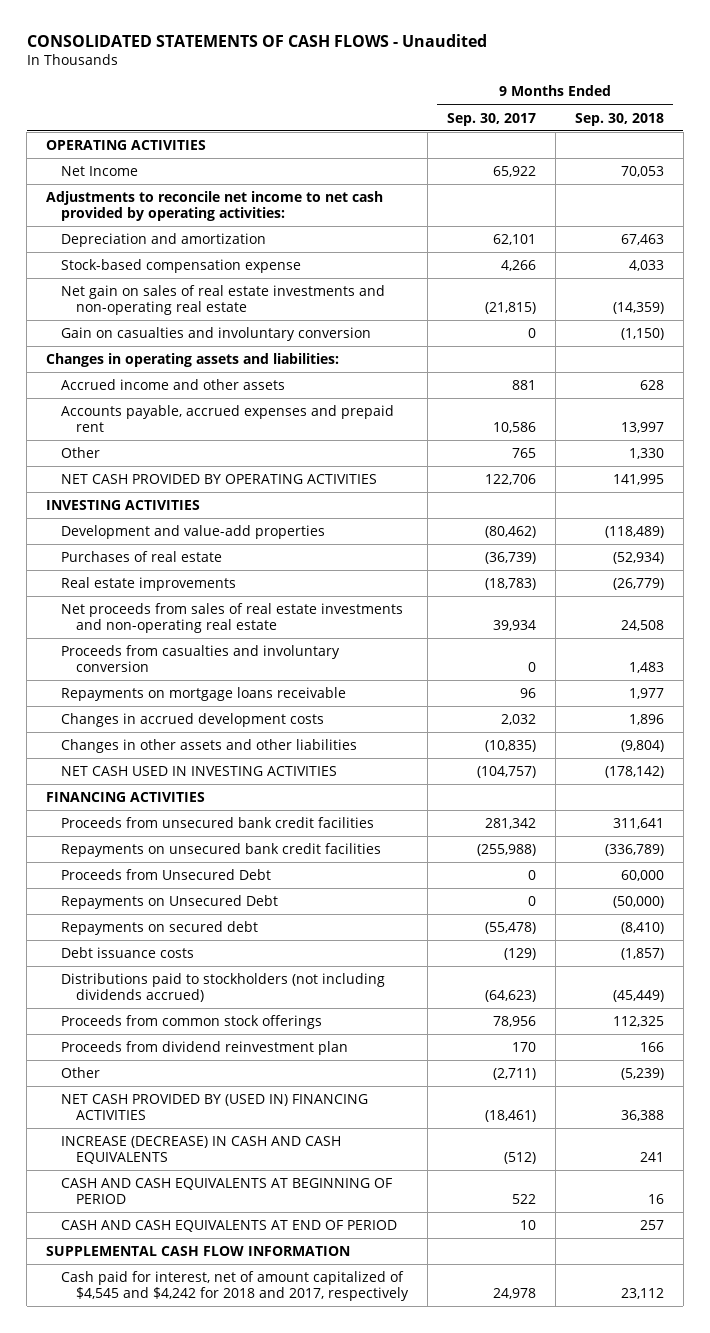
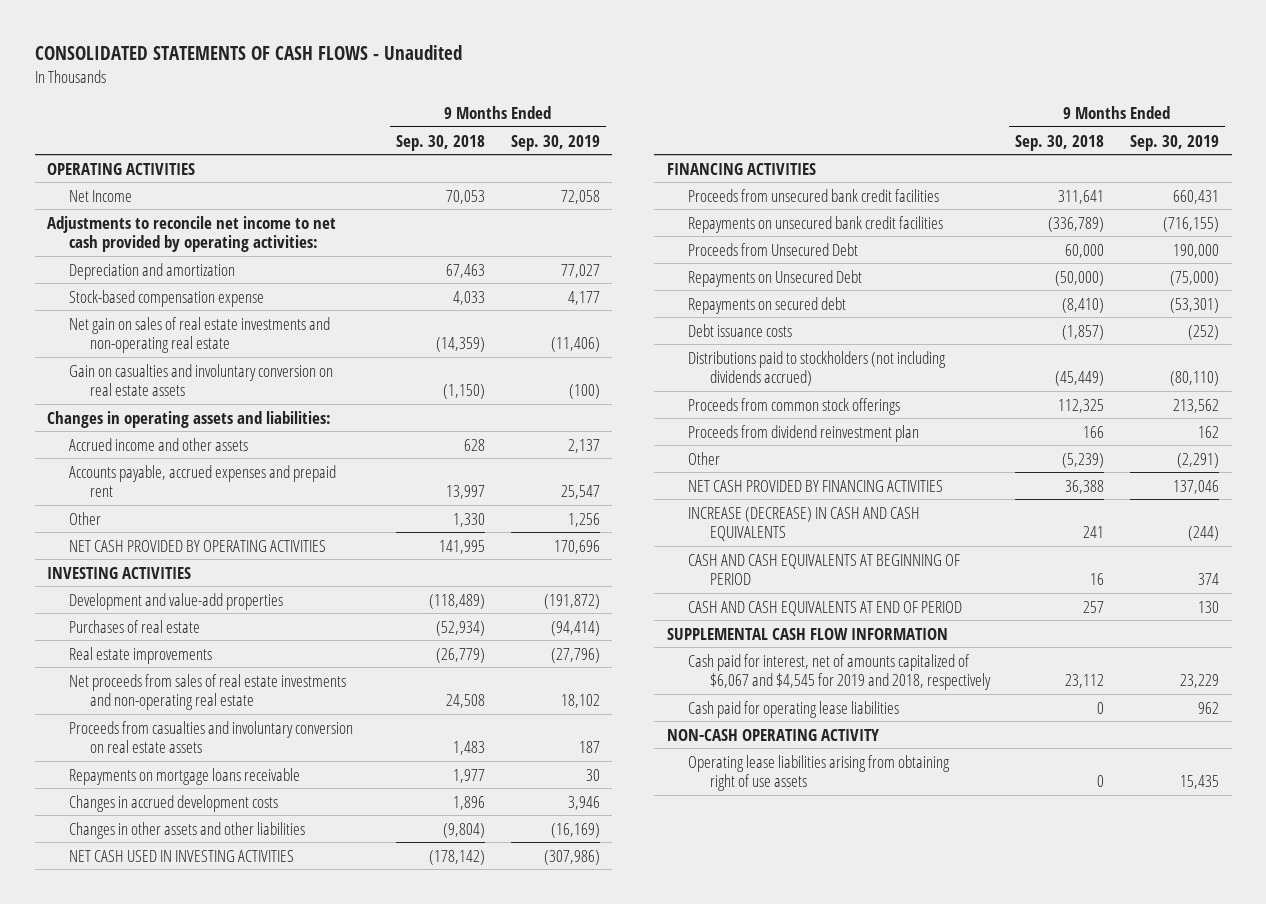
[447,112,537,126] Sep. 30, 2017 -> none
none -> [510,134,600,151] Sep. 30, 2019
[61,326,372,341] Gain on casualties and involuntary conversion -> [68,363,333,397] Gain on casualties and involuntary conversion on real estate assets
[61,644,341,673] Proceeds from casualties and involuntary conversion -> [68,720,353,754] Proceeds from casualties and involuntary conversion on real estate assets
[61,1093,369,1121] NET CASH PROVIDED BY (USED IN) FINANCING ACTIVITIES -> [688,479,944,492] NET CASH PROVIDED BY FINANCING ACTIVITIES
[61,1270,410,1302] Cash paid for interest, net of amount capitalized of $4,545 and $4,242 for 2018 and 2017, respectively -> [688,653,991,691] Cash paid for interest, net of amounts capitalized of $6,067 and $4,545 for 2019 and 2018, respectively
none -> [688,700,900,718] Cash paid for operating lease liabilities
none -> [666,728,879,741] NON-CASH OPERATING ACTIVITY
none -> [688,754,951,792] Operating lease liabilities arising from obtaining right of use assets

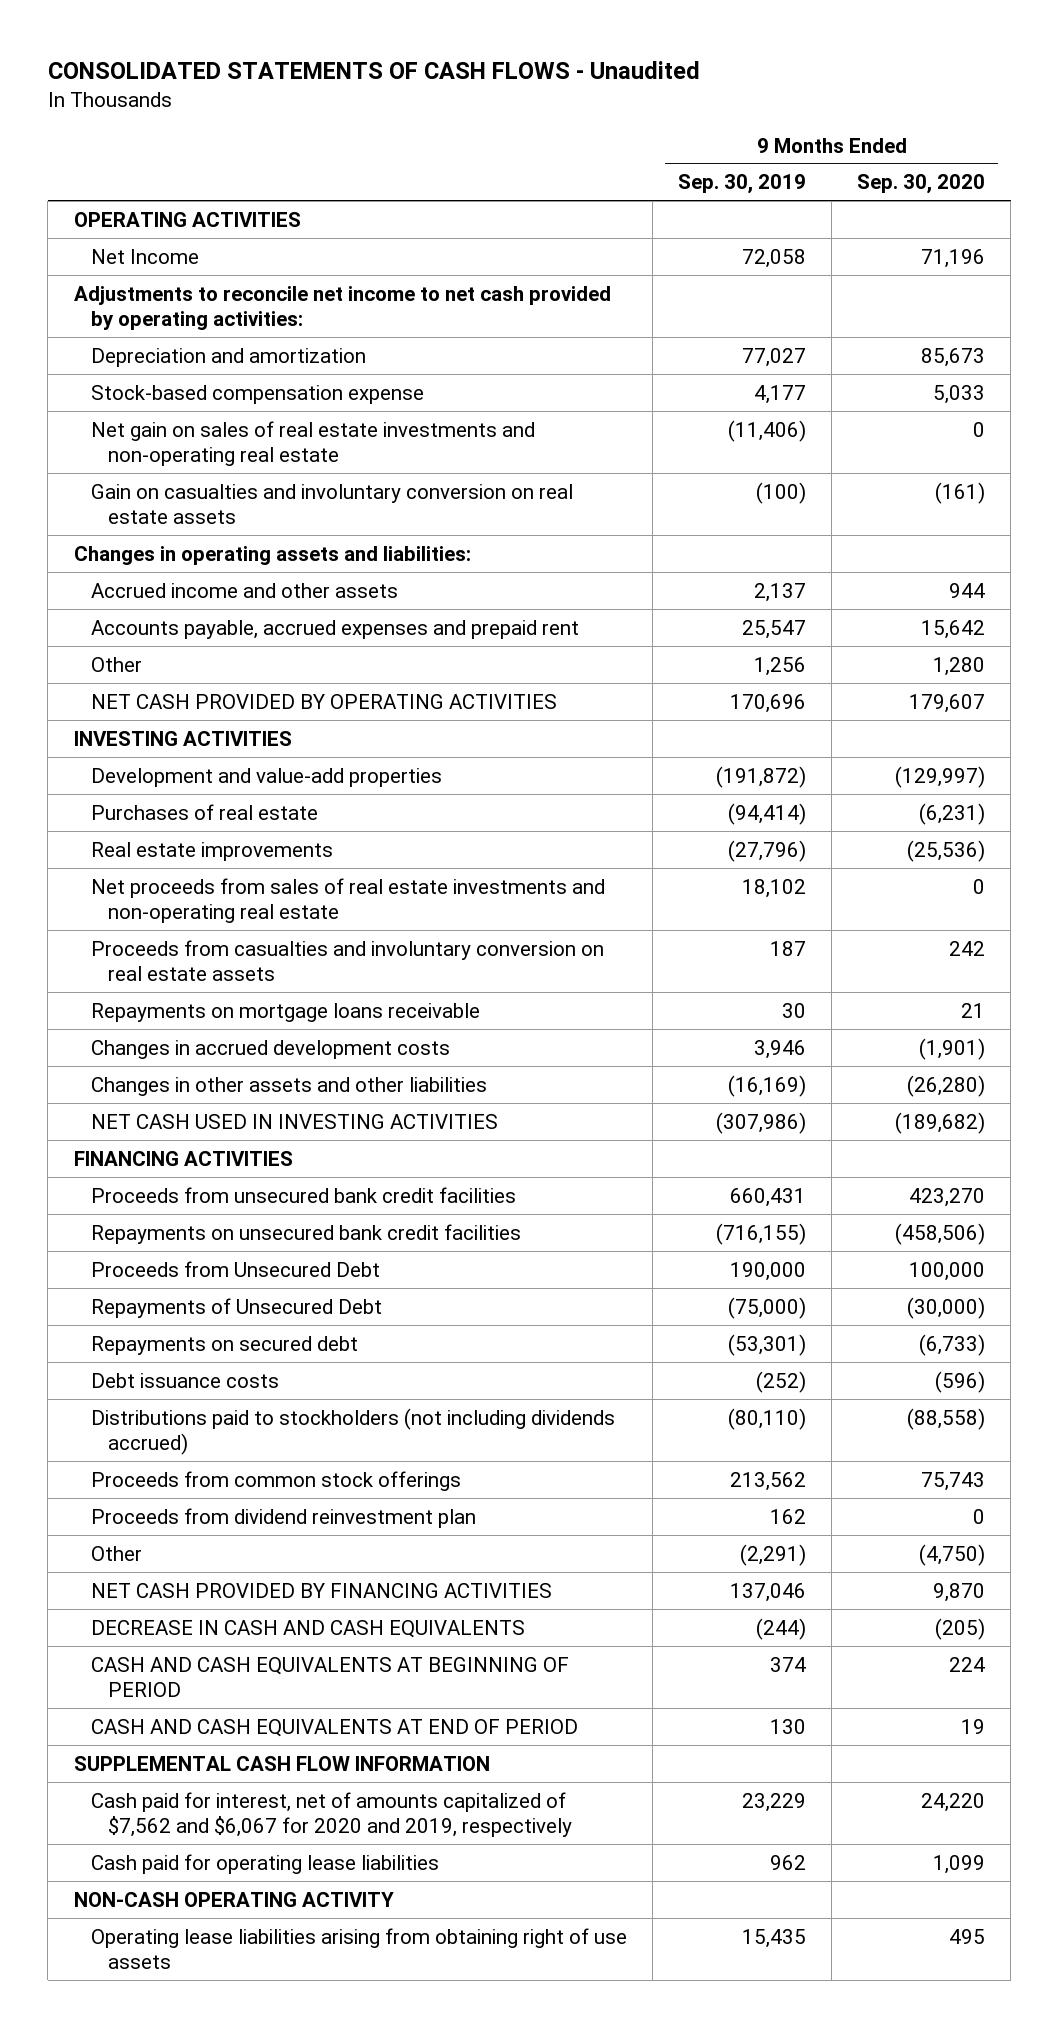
[395,134,485,151] Sep. 30, 2018 -> none
none -> [857,174,986,195] Sep. 30, 2020
[688,269,863,287] Repayments on Unsecured Debt -> [90,1297,382,1318] Repayments of Unsecured Debt
[688,506,921,542] INCREASE (DECREASE) IN CASH AND CASH EQUIVALENTS -> [90,1619,525,1638] DECREASE IN CASH AND CASH EQUIVALENTS
[688,653,991,691] Cash paid for interest, net of amounts capitalized of $6,067 and $4,545 for 2019 and 2018, respectively -> [90,1791,572,1837] Cash paid for interest, net of amounts capitalized of $7,562 and $6,067 for 2020 and 2019, respectively

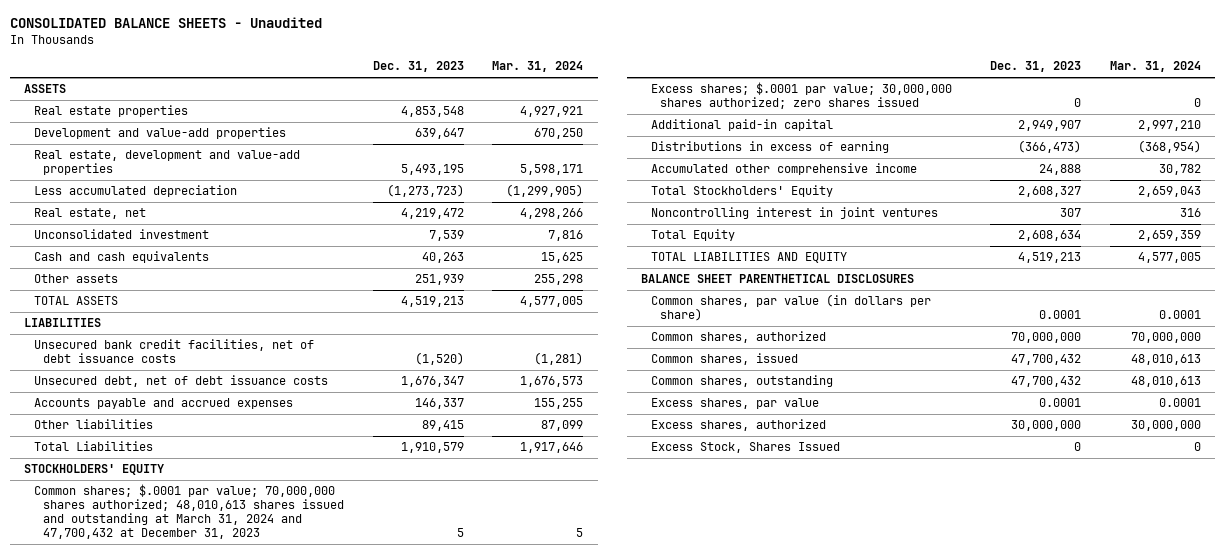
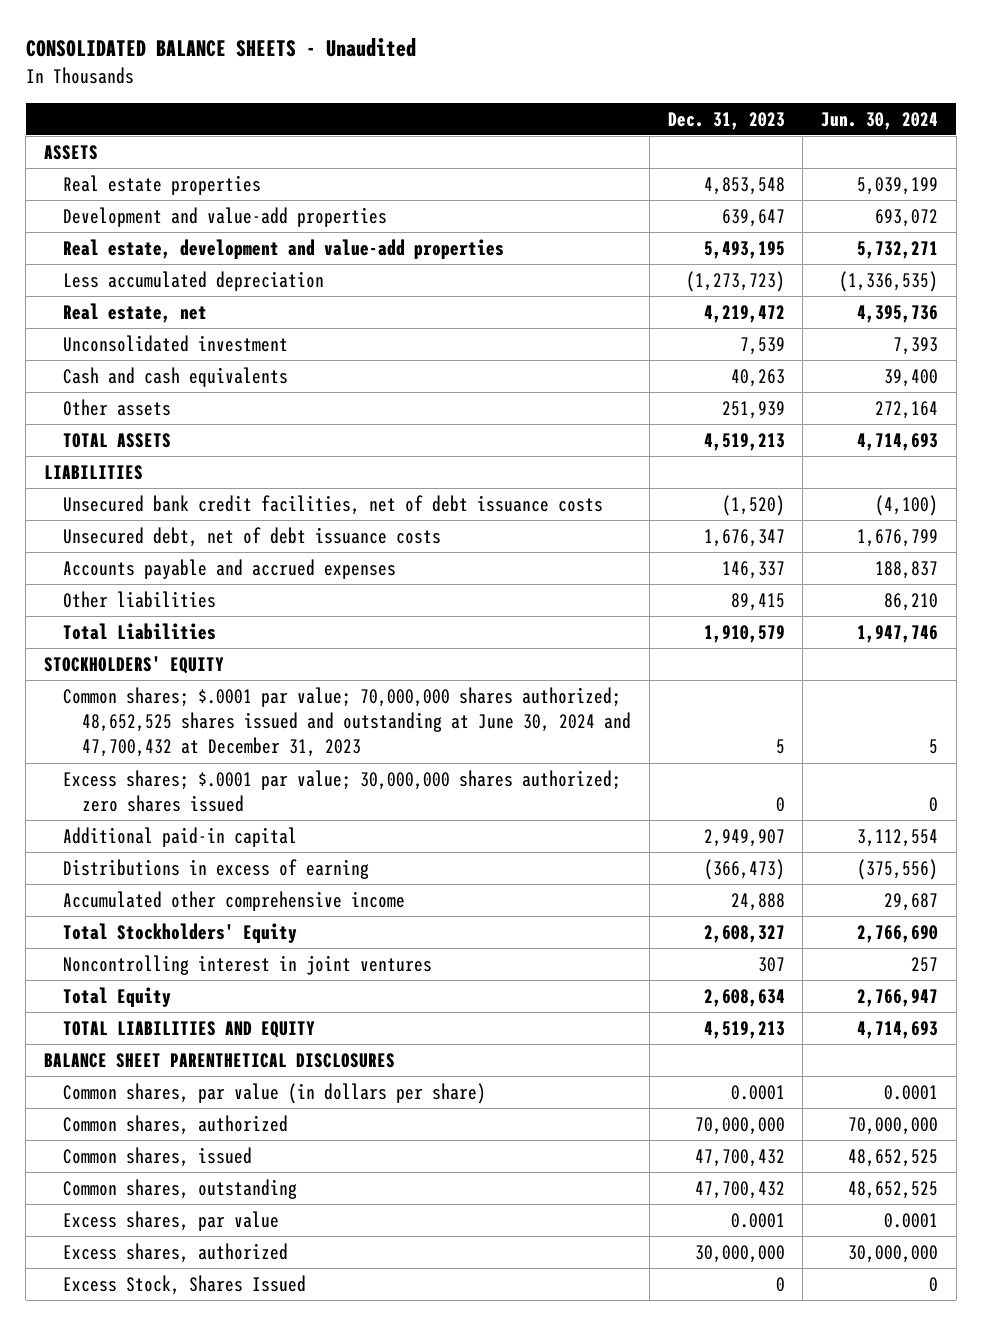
[492,61,584,73] Mar. 31, 2024 -> none
none -> [821,111,939,130] Jun. 30, 2024
[33,484,345,539] Common shares; $.0001 par value; 70,000,000 shares authorized; 48,010,613 shares issued and outstanding at March 31, 2024 and 47,700,432 at December 31, 2023 -> [63,686,632,758] Common shares; $.0001 par value; 70,000,000 shares authorized; 48,652,525 shares issued and outstanding at June 30, 2024 and 47,700,432 at December 31, 2023

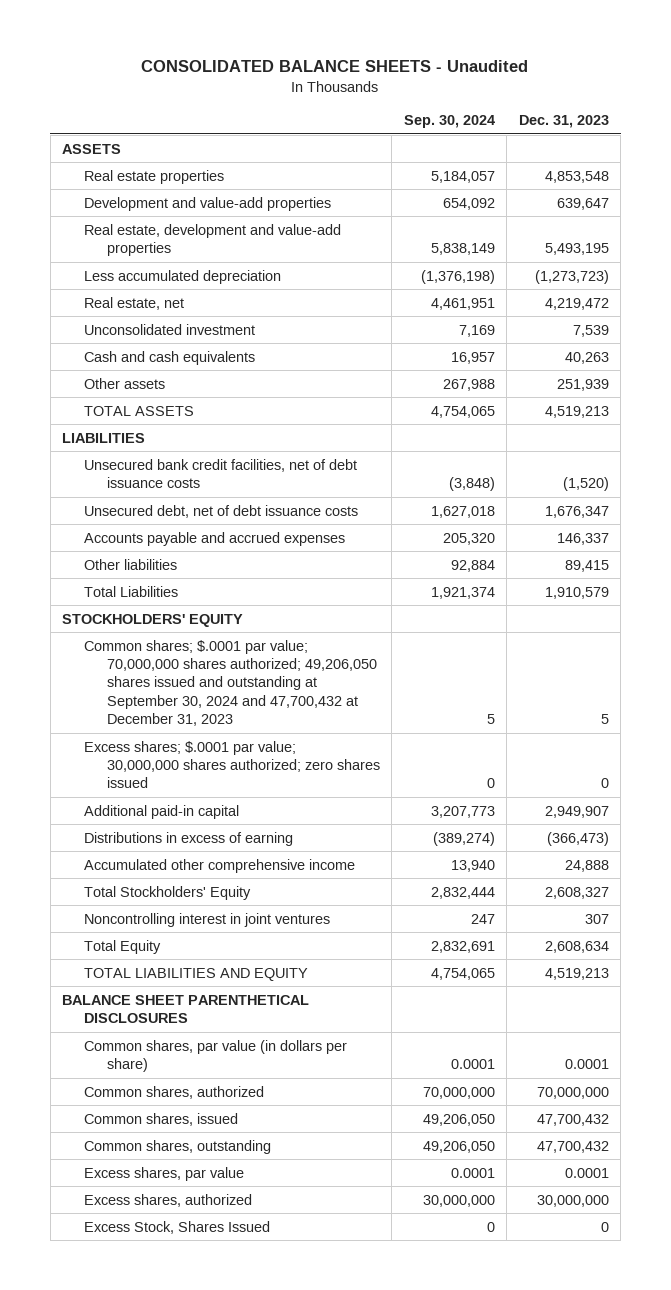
[821,111,939,130] Jun. 30, 2024 -> none
none -> [403,114,495,128] Sep. 30, 2024
[63,686,632,758] Common shares; $.0001 par value; 70,000,000 shares authorized; 48,652,525 shares issued and outstanding at June 30, 2024 and 47,700,432 at December 31, 2023 -> [84,639,377,726] Common shares; $.0001 par value; 70,000,000 shares authorized; 49,206,050 shares issued and outstanding at September 30, 2024 and 47,700,432 at December 31, 2023

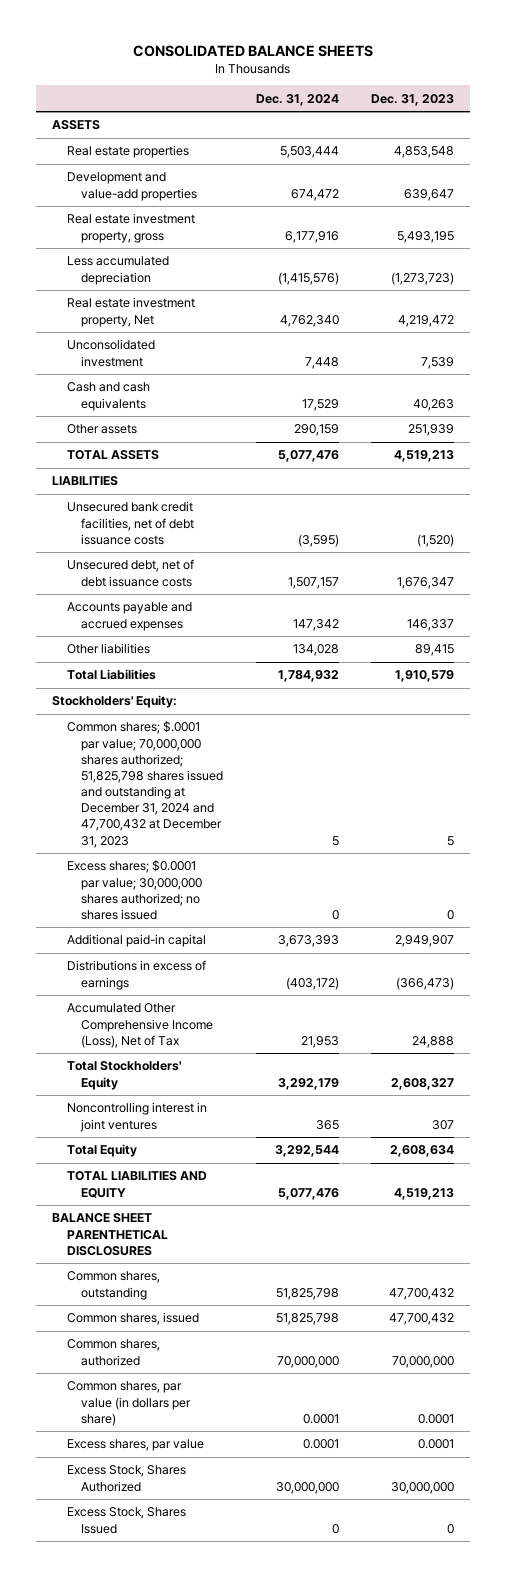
[141,60,529,73] CONSOLIDATED BALANCE SHEETS - Unaudited -> [133,44,374,57] CONSOLIDATED BALANCE SHEETS
[403,114,495,128] Sep. 30, 2024 -> none
none -> [255,93,339,106] Dec. 31, 2024
[84,223,342,256] Real estate, development and value-add properties -> [66,213,195,243] Real estate investment property, gross
[84,296,185,310] Real estate, net -> [66,297,195,327] Real estate investment property, Net
[62,613,244,627] STOCKHOLDERS' EQUITY -> [52,695,178,709] Stockholders' Equity:
[84,639,377,726] Common shares; $.0001 par value; 70,000,000 shares authorized; 49,206,050 shares issued and outstanding at September 30, 2024 and 47,700,432 at December 31, 2023 -> [66,721,224,848] Common shares; $.0001 par value; 70,000,000 shares authorized; 51,825,798 shares issued and outstanding at December 31, 2024 and 47,700,432 at December 31, 2023
[84,740,380,789] Excess shares; $.0001 par value; 30,000,000 shares authorized; zero shares issued -> [66,860,203,920] Excess shares; $0.0001 par value; 30,000,000 shares authorized; no shares issued
[84,831,294,846] Distributions in excess of earning -> [66,960,206,990] Distributions in excess of earnings
[84,858,356,873] Accumulated other comprehensive income -> [66,1003,214,1048] Accumulated Other Comprehensive Income (Loss), Net of Tax
[84,1112,239,1126] Common shares, issued -> [66,1312,199,1326] Common shares, issued
[84,1085,265,1099] Common shares, authorized -> [66,1339,160,1366] Common shares, authorized
[84,1039,348,1072] Common shares, par value (in dollars per share) -> [66,1381,192,1426] Common shares, par value (in dollars per share)
[84,1193,253,1207] Excess shares, authorized -> [66,1465,186,1492] Excess Stock, Shares Authorized

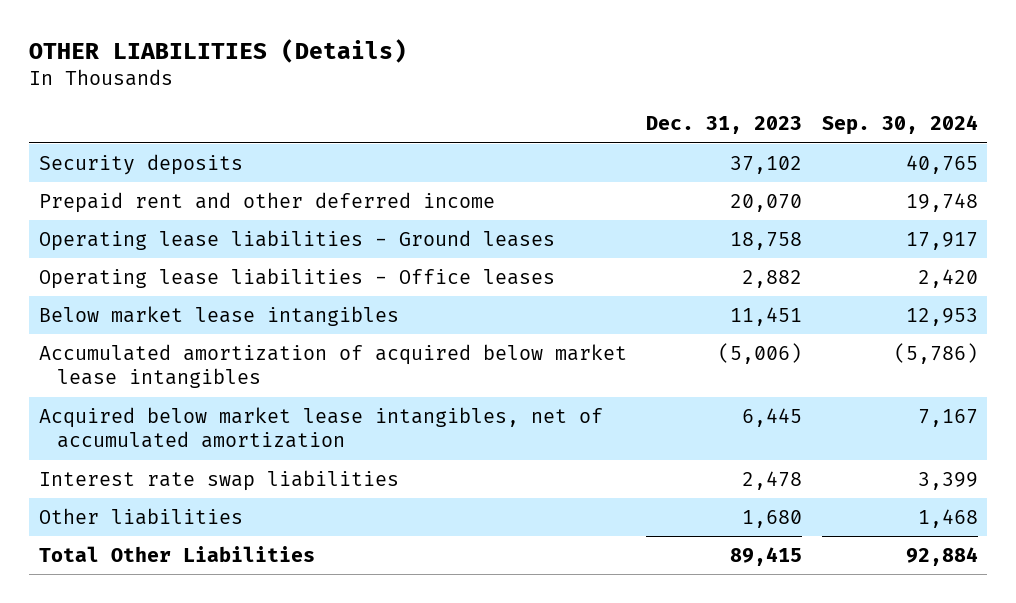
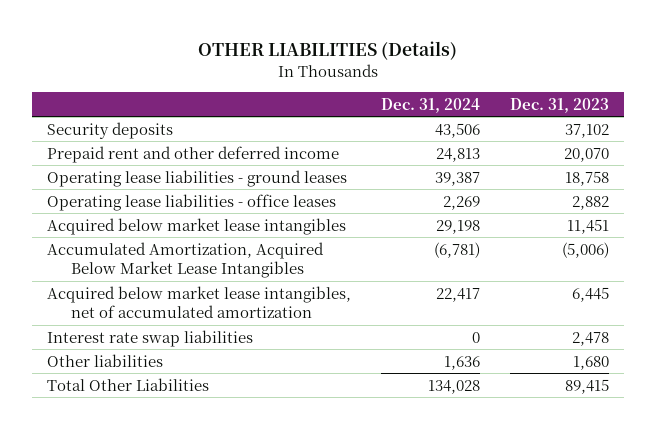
[821,115,978,136] Sep. 30, 2024 -> none
none -> [381,97,481,113] Dec. 31, 2024
[38,229,555,251] Operating lease liabilities - Ground leases -> [47,169,348,187] Operating lease liabilities - ground leases
[38,267,555,289] Operating lease liabilities - Office leases -> [47,193,337,211] Operating lease liabilities - office leases
[38,305,399,326] Below market lease intangibles -> [47,217,347,235] Acquired below market lease intangibles
[38,343,627,389] Accumulated amortization of acquired below market lease intangibles -> [47,241,325,279] Accumulated Amortization, Acquired Below Market Lease Intangibles

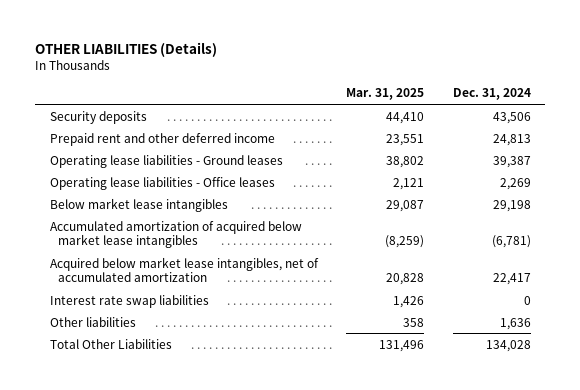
[510,97,610,113] Dec. 31, 2023 -> none
none -> [346,88,425,101] Mar. 31, 2025
[47,169,348,187] Operating lease liabilities - ground leases -> [49,154,283,168] Operating lease liabilities - Ground leases
[47,193,337,211] Operating lease liabilities - office leases -> [49,176,275,190] Operating lease liabilities - Office leases
[47,217,347,235] Acquired below market lease intangibles -> [49,197,228,212] Below market lease intangibles
[47,241,325,279] Accumulated Amortization, Acquired Below Market Lease Intangibles -> [49,220,302,249] Accumulated amortization of acquired below market lease intangibles

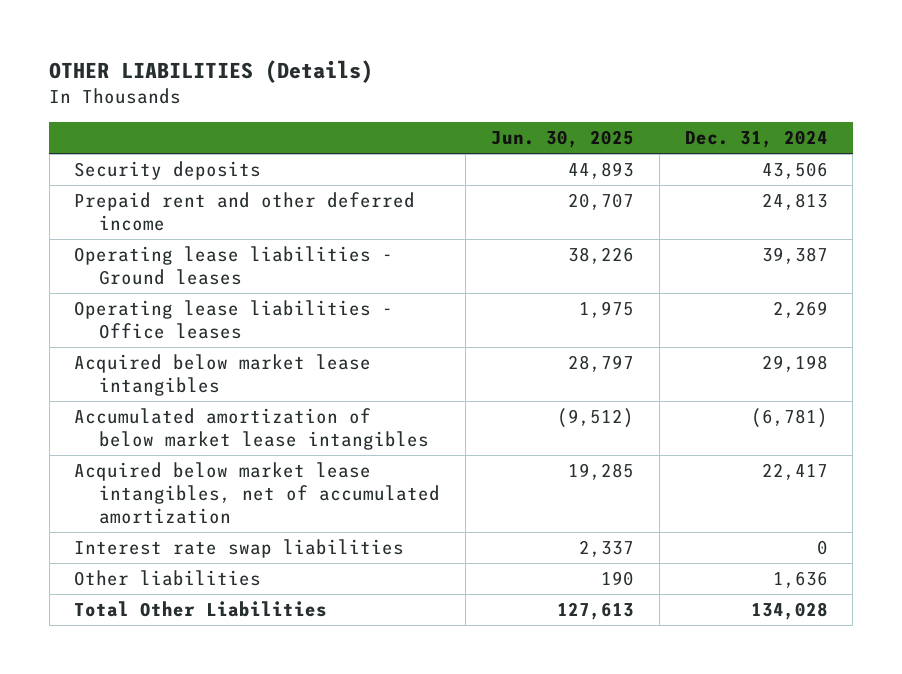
[346,88,425,101] Mar. 31, 2025 -> none
none -> [490,130,634,149] Jun. 30, 2025
[49,197,228,212] Below market lease intangibles -> [74,353,372,397] Acquired below market lease intangibles
[49,220,302,249] Accumulated amortization of acquired below market lease intangibles -> [74,407,430,451] Accumulated amortization of below market lease intangibles

